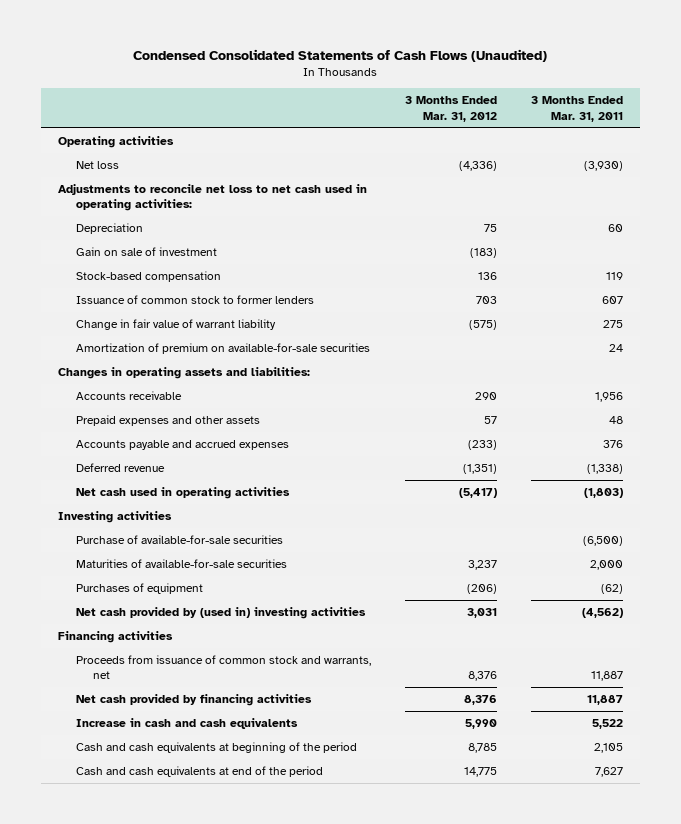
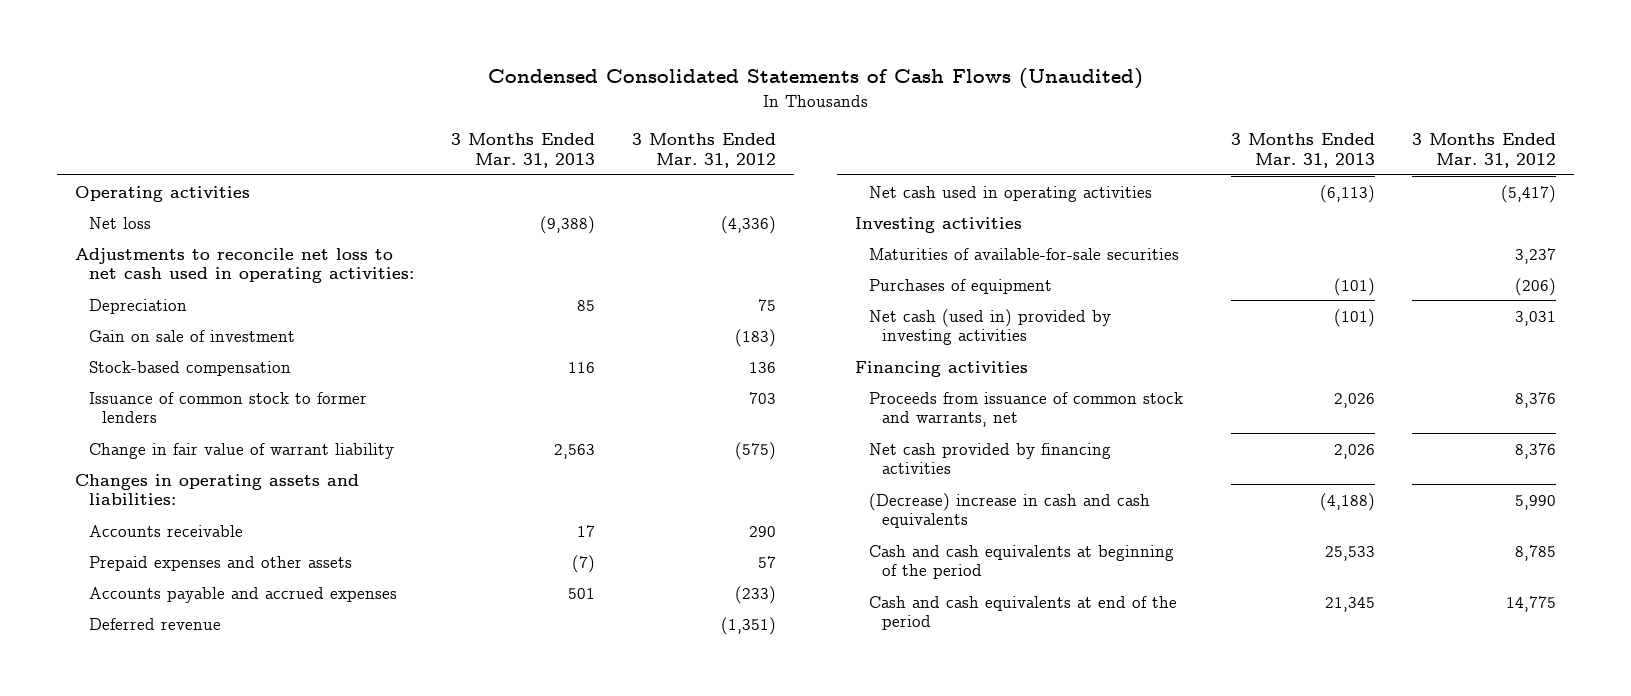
[530,96,623,122] 3 Months Ended Mar. 31, 2011 -> none
none -> [450,133,595,169] 3 Months Ended Mar. 31, 2013
[75,342,370,354] Amortization of premium on available-for-sale securities -> none
[75,534,283,544] Purchase of available-for-sale securities -> none
[75,606,366,619] Net cash provided by (used in) investing activities -> [868,308,1111,346] Net cash (used in) provided by investing activities
[75,717,298,729] Increase in cash and cash equivalents -> [868,492,1150,529] (Decrease) increase in cash and cash equivalents

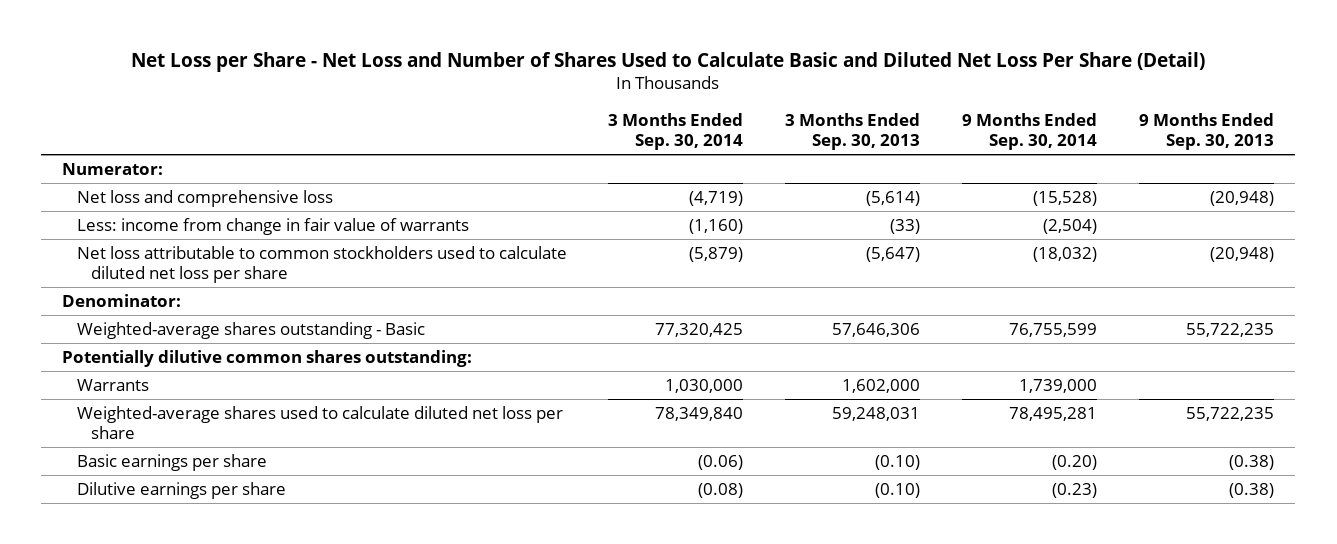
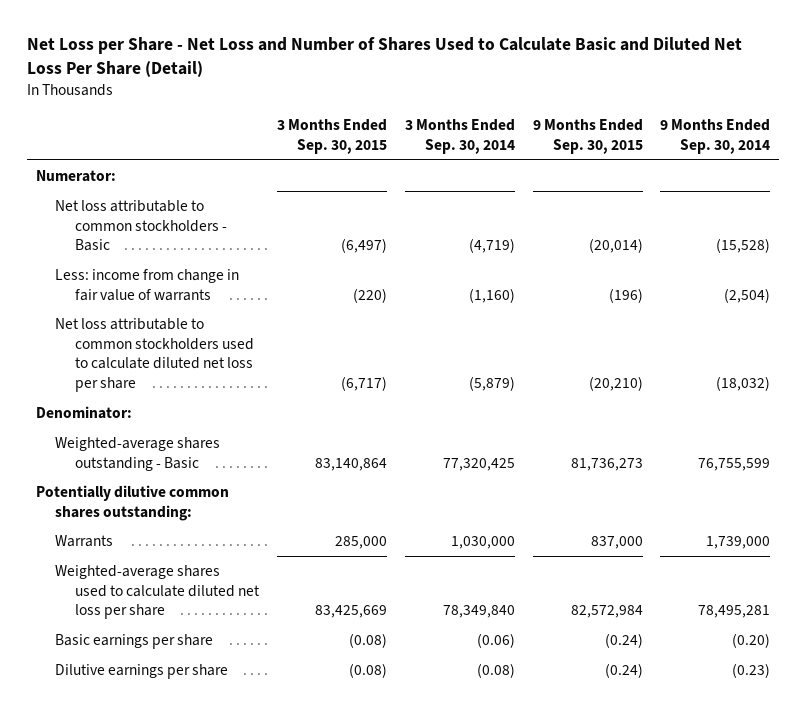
[785,112,921,150] 3 Months Ended Sep. 30, 2013 -> none
[1139,112,1275,150] 9 Months Ended Sep. 30, 2013 -> none
none -> [277,119,388,154] 3 Months Ended Sep. 30, 2015
none -> [532,119,643,154] 9 Months Ended Sep. 30, 2015
[76,190,333,208] Net loss and comprehensive loss -> [55,199,228,252] Net loss attributable to common stockholders - Basic

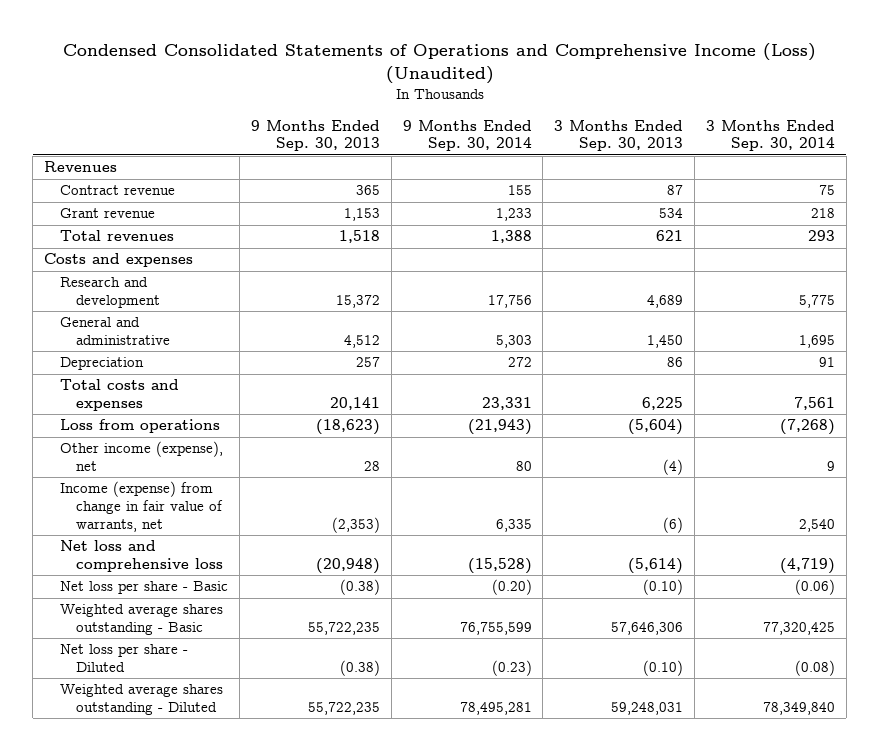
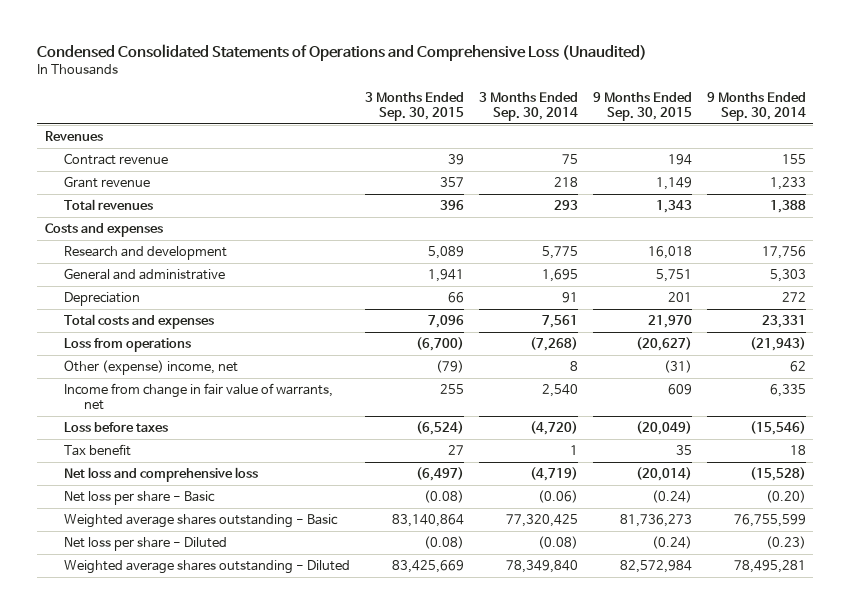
[62,43,816,85] Condensed Consolidated Statements of Operations and Comprehensive Income (Loss) (Unaudited) -> [37,43,648,61] Condensed Consolidated Statements of Operations and Comprehensive Loss (Unaudited)
[250,119,380,152] 9 Months Ended Sep. 30, 2013 -> none
[554,119,684,152] 3 Months Ended Sep. 30, 2013 -> none
none -> [365,92,465,121] 3 Months Ended Sep. 30, 2015
none -> [593,92,693,121] 9 Months Ended Sep. 30, 2015
[60,441,224,472] Other income (expense), net -> [64,360,239,376] Other (expense) income, net
[515,461,532,472] 80 -> [789,361,806,373] 62
[827,461,836,472] 9 -> [570,361,579,372] 8
[60,481,223,532] Income (expense) from change in fair value of warrants, net -> [64,383,334,410] Income from change in fair value of warrants, net
none -> [64,422,169,433] Loss before taxes
none -> [64,444,132,457] Tax benefit

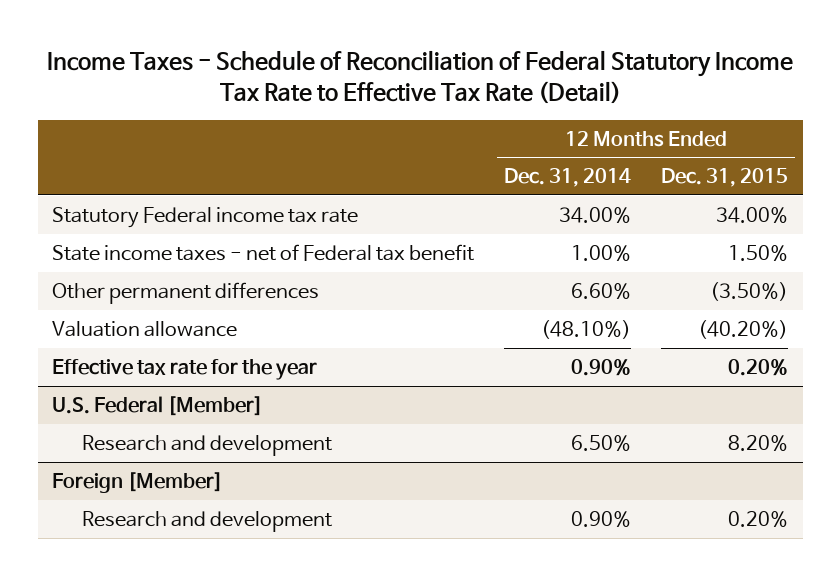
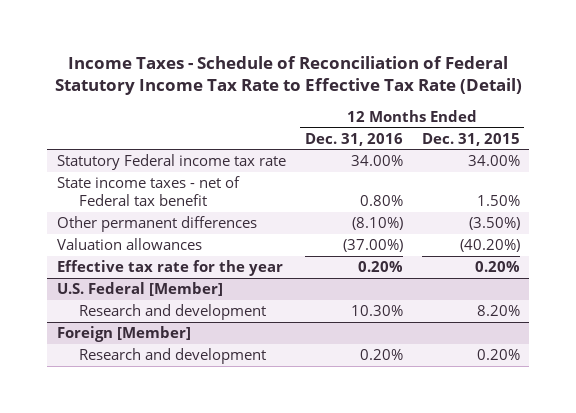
[504,168,632,188] Dec. 31, 2014 -> none
none -> [304,132,403,146] Dec. 31, 2016
[52,320,238,337] Valuation allowance -> [56,238,202,251] Valuation allowances

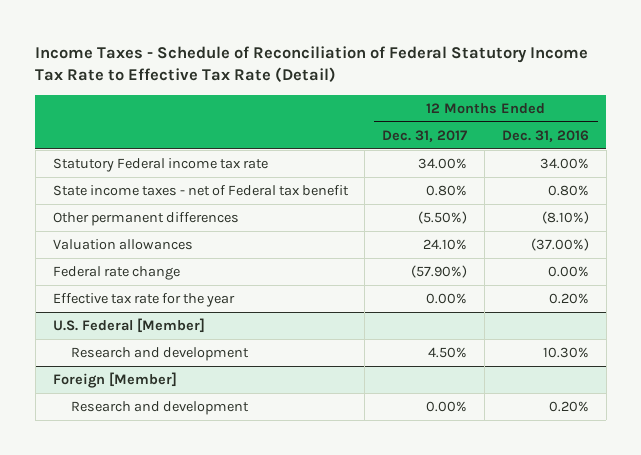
[421,132,520,146] Dec. 31, 2015 -> none
none -> [382,129,468,142] Dec. 31, 2017
none -> [52,266,180,281] Federal rate change

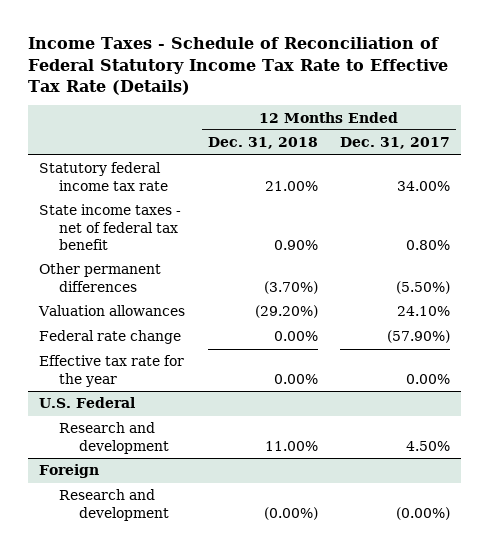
[35,45,589,83] Income Taxes - Schedule of Reconciliation of Federal Statutory Income Tax Rate to Effective Tax Rate (Detail) -> [28,37,449,95] Income Taxes - Schedule of Reconciliation of Federal Statutory Income Tax Rate to Effective Tax Rate (Details)
[501,129,589,142] Dec. 31, 2016 -> none
none -> [207,137,318,150] Dec. 31, 2018
[52,158,268,173] Statutory Federal income tax rate -> [39,162,169,191] Statutory federal income tax rate
[52,185,349,197] State income taxes - net of Federal tax benefit -> [39,204,182,251] State income taxes - net of federal tax benefit
[52,318,205,334] U.S. Federal [Member] -> [39,397,136,409] U.S. Federal
[52,372,177,389] Foreign [Member] -> [39,464,100,479] Foreign
[426,401,468,413] 0.00% -> [396,506,451,520] (0.00%)

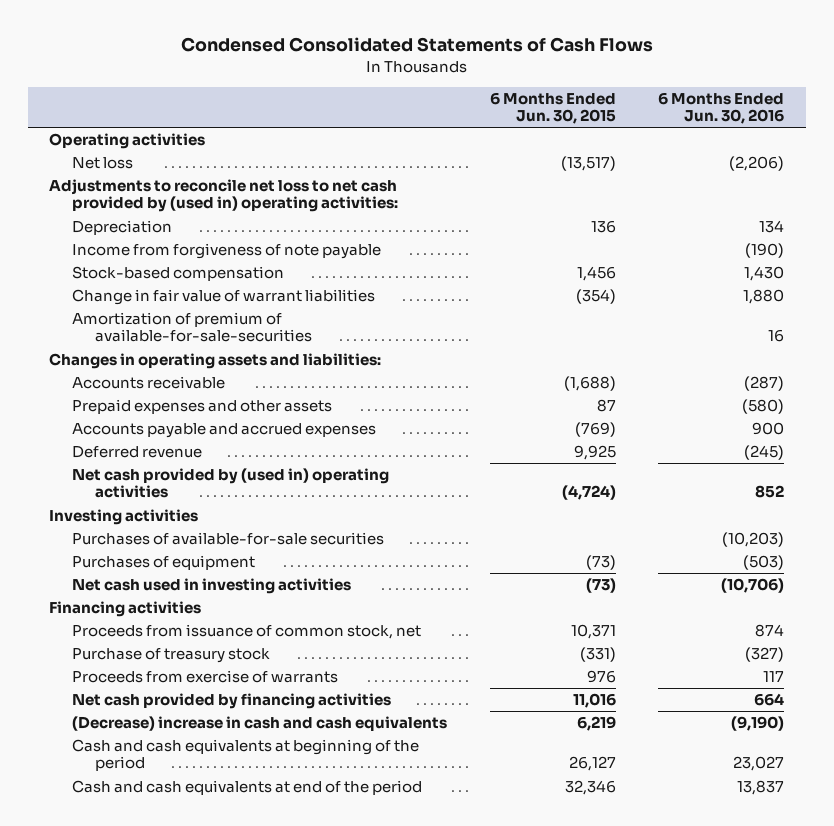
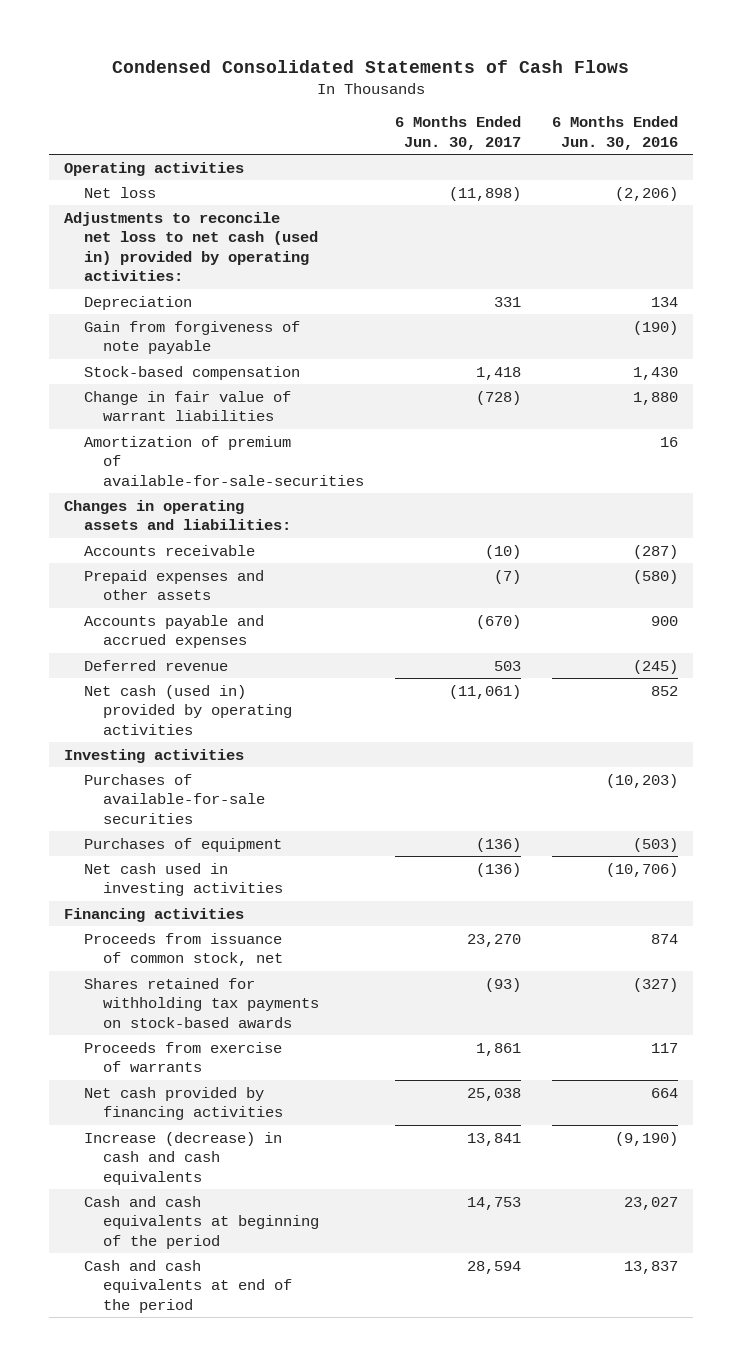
[489,91,616,125] 6 Months Ended Jun. 30, 2015 -> none
none -> [394,116,521,150] 6 Months Ended Jun. 30, 2017
[49,179,399,213] Adjustments to reconcile net loss to net cash provided by (used in) operating activities: -> [64,211,318,282] Adjustments to reconcile net loss to net cash (used in) provided by operating activities:
[72,243,382,260] Income from forgiveness of note payable -> [83,320,300,355] Gain from forgiveness of note payable
[72,468,390,499] Net cash provided by (used in) operating activities -> [83,684,292,735] Net cash (used in) provided by operating activities
[72,648,271,664] Purchase of treasury stock -> [83,977,319,1028] Shares retained for withholding tax payments on stock-based awards
[72,716,448,732] (Decrease) increase in cash and cash equivalents -> [83,1131,282,1185] Increase (decrease) in cash and cash equivalents

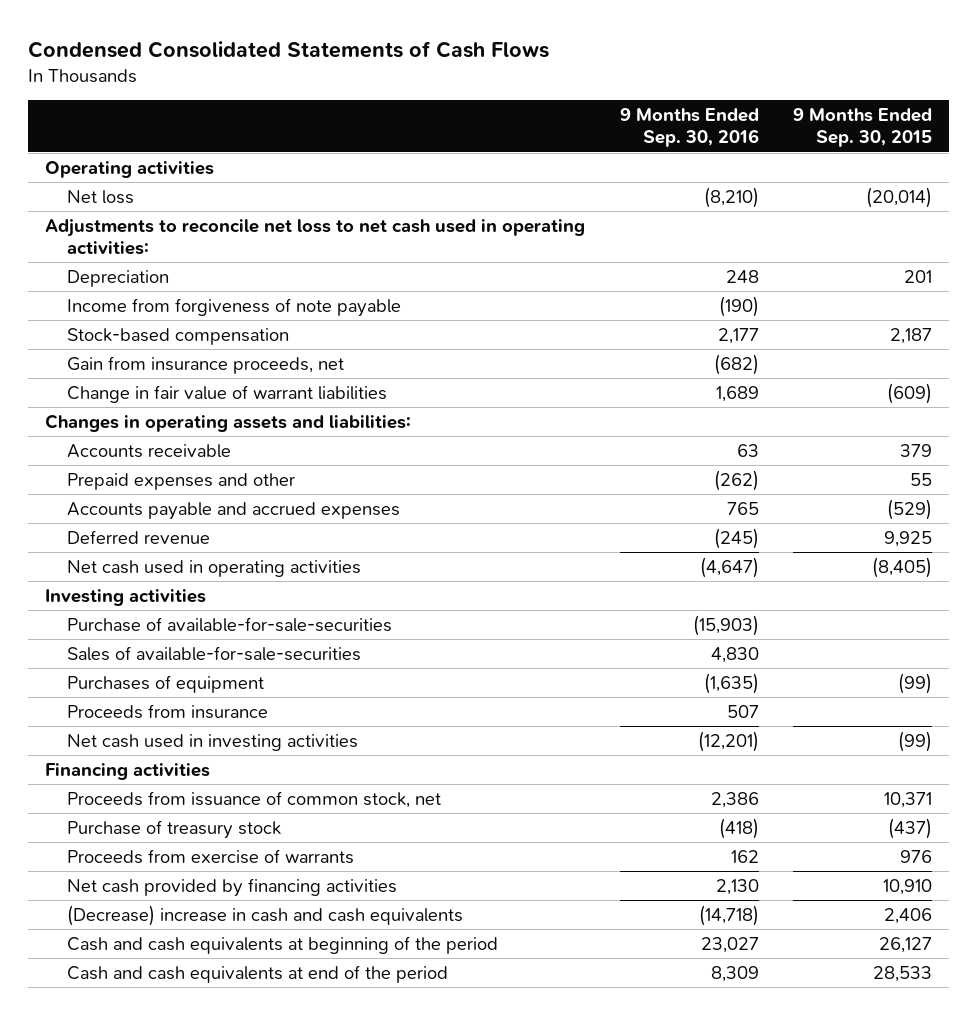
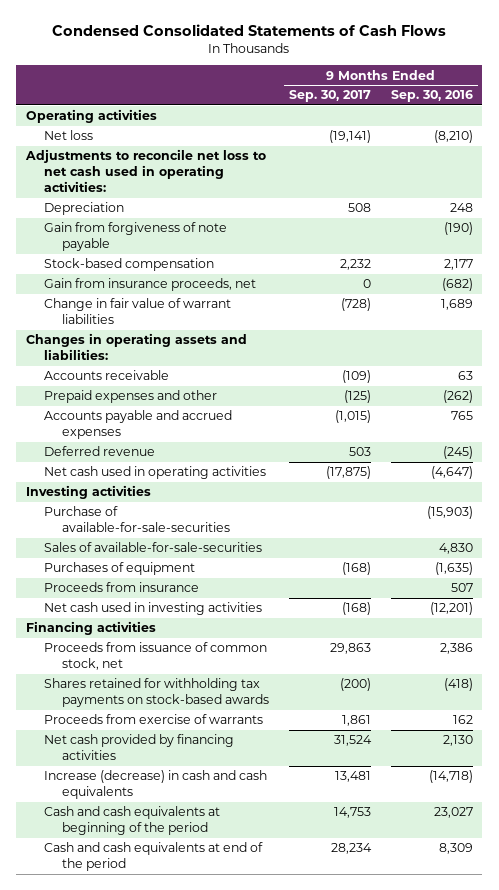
[793,108,933,148] 9 Months Ended Sep. 30, 2015 -> none
none -> [288,90,371,103] Sep. 30, 2017
[66,297,401,317] Income from forgiveness of note payable -> [44,222,228,252] Gain from forgiveness of note payable
[66,819,281,839] Purchase of treasury stock -> [44,678,270,708] Shares retained for withholding tax payments on stock-based awards
[66,904,463,926] (Decrease) increase in cash and cash equivalents -> [44,770,268,800] Increase (decrease) in cash and cash equivalents

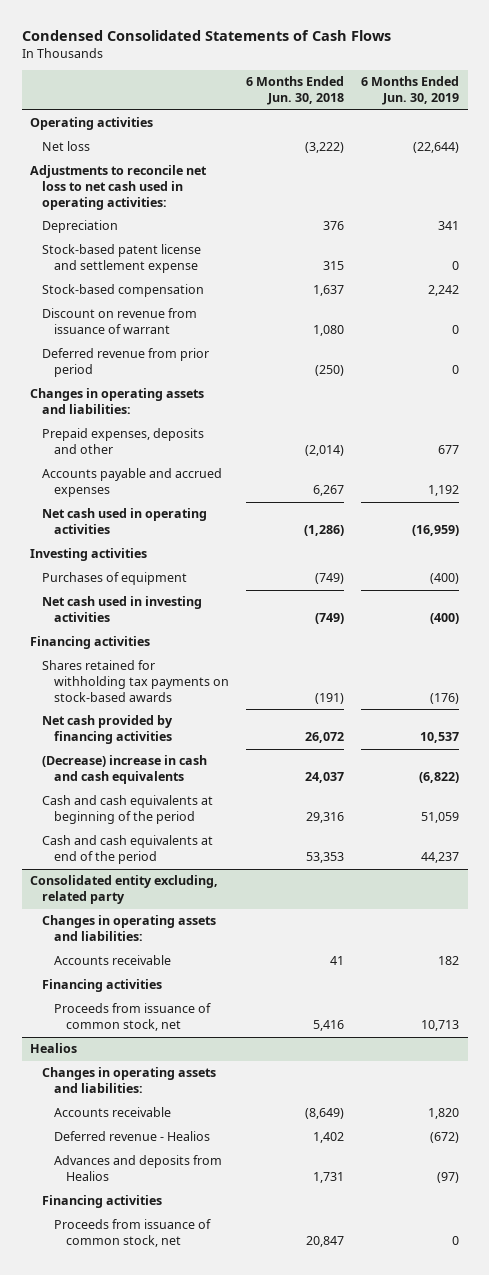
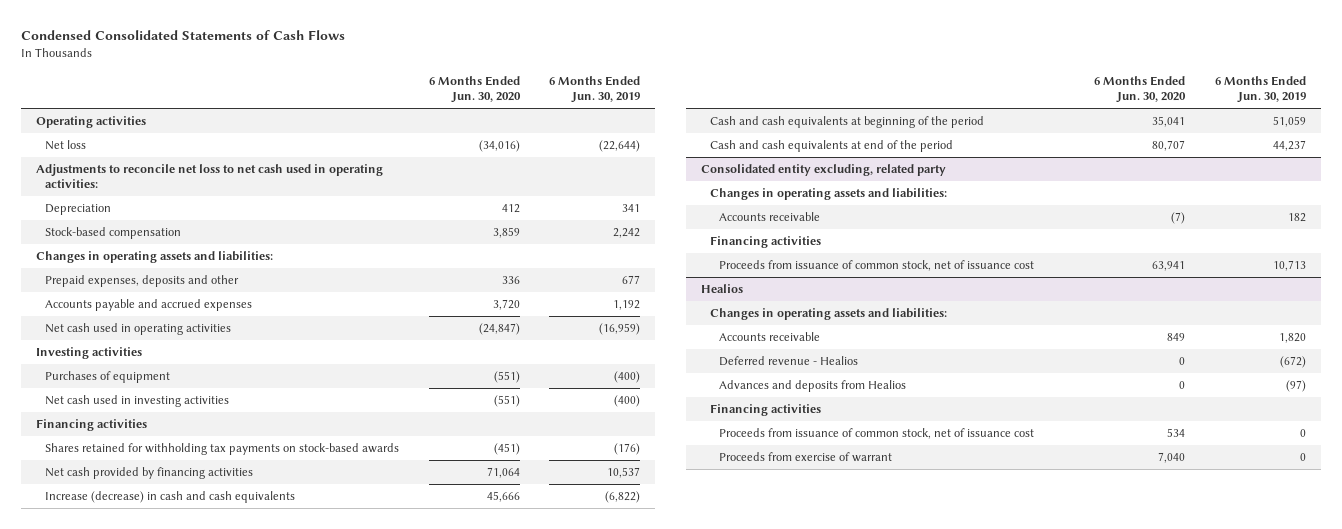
[246,76,345,106] 6 Months Ended Jun. 30, 2018 -> none
none -> [428,75,521,104] 6 Months Ended Jun. 30, 2020
[42,244,202,274] Stock-based patent license and settlement expense -> none
[42,308,198,335] Discount on revenue from issuance of warrant -> none
[42,348,210,378] Deferred revenue from prior period -> none
[42,755,208,785] (Decrease) increase in cash and cash equivalents -> [44,490,295,503] Increase (decrease) in cash and cash equivalents
[54,1003,212,1032] Proceeds from issuance of common stock, net -> [718,259,1034,271] Proceeds from issuance of common stock, net of issuance cost
[54,1219,212,1248] Proceeds from issuance of common stock, net -> [718,427,1034,439] Proceeds from issuance of common stock, net of issuance cost
none -> [718,451,892,462] Proceeds from exercise of warrant

